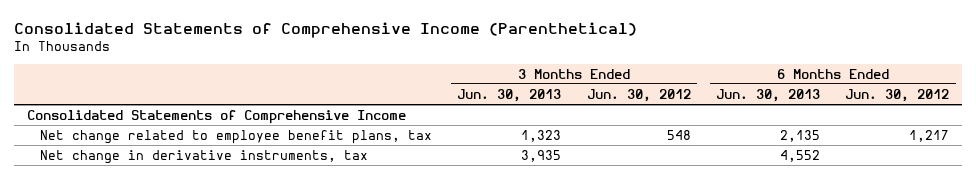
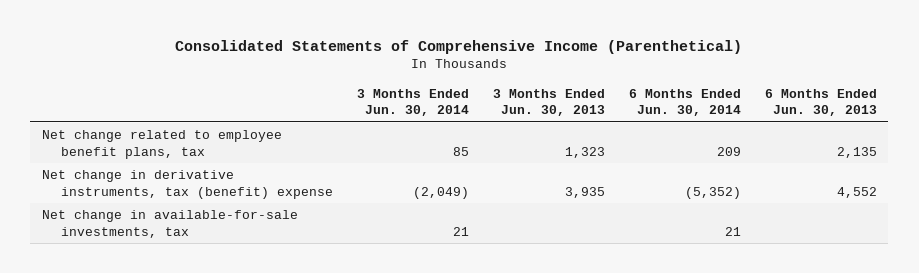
[586,88,691,102] Jun. 30, 2012 -> none
[845,88,950,102] Jun. 30, 2012 -> none
none -> [356,88,469,117] 3 Months Ended Jun. 30, 2014
none -> [628,88,741,117] 6 Months Ended Jun. 30, 2014
[27,109,407,124] Consolidated Statements of Comprehensive Income -> none
[39,149,368,164] Net change in derivative instruments, tax -> [42,170,333,199] Net change in derivative instruments, tax (benefit) expense
none -> [42,210,299,238] Net change in available-for-sale investments, tax

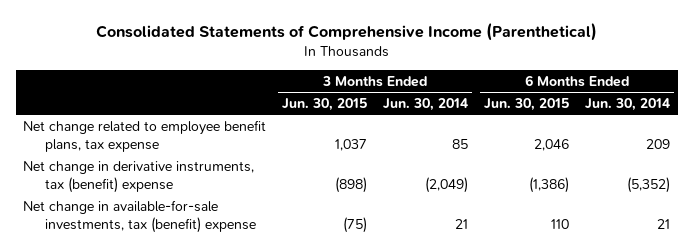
[492,88,605,117] 3 Months Ended Jun. 30, 2013 -> none
[764,88,877,117] 6 Months Ended Jun. 30, 2013 -> none
none -> [282,98,368,112] Jun. 30, 2015
none -> [483,98,569,112] Jun. 30, 2015
[42,130,283,159] Net change related to employee benefit plans, tax -> [23,119,267,152] Net change related to employee benefit plans, tax expense
[42,210,299,238] Net change in available-for-sale investments, tax -> [23,199,256,233] Net change in available-for-sale investments, tax (benefit) expense

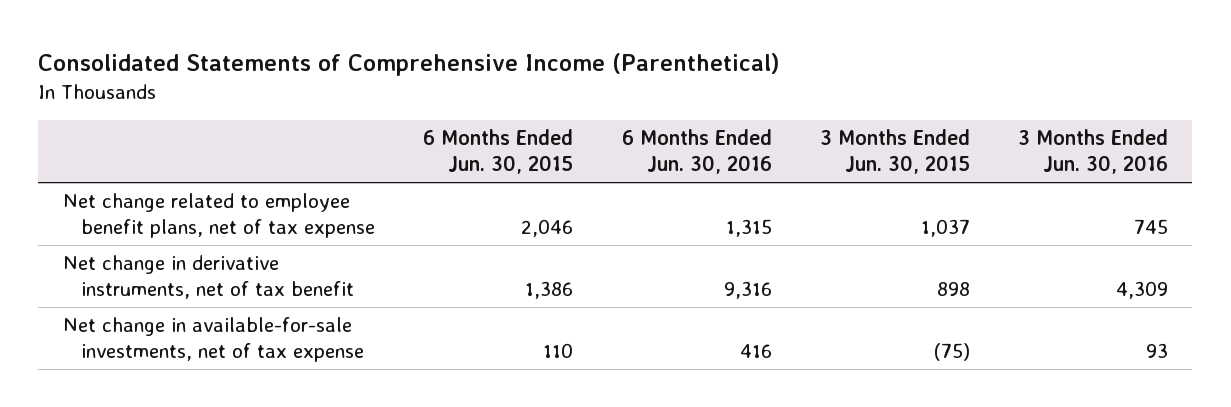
[383,98,469,112] Jun. 30, 2014 -> none
[584,98,670,112] Jun. 30, 2014 -> none
none -> [621,129,772,175] 6 Months Ended Jun. 30, 2016
none -> [1018,129,1169,175] 3 Months Ended Jun. 30, 2016
[23,119,267,152] Net change related to employee benefit plans, tax expense -> [62,193,376,239] Net change related to employee benefit plans, net of tax expense
[23,160,255,193] Net change in derivative instruments, tax (benefit) expense -> [62,255,355,300] Net change in derivative instruments, net of tax benefit
[335,176,368,193] (898) -> [936,282,970,297] 898
[528,176,569,193] (1,386) -> [525,281,574,300] 1,386
[23,199,256,233] Net change in available-for-sale investments, tax (benefit) expense -> [62,317,365,363] Net change in available-for-sale investments, net of tax expense

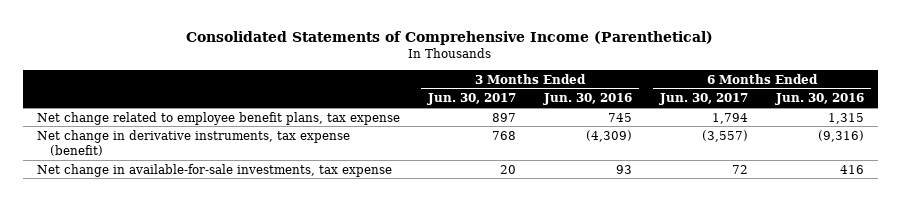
[423,129,574,175] 6 Months Ended Jun. 30, 2015 -> none
[819,129,970,175] 3 Months Ended Jun. 30, 2015 -> none
none -> [427,93,517,106] Jun. 30, 2017
none -> [658,93,748,106] Jun. 30, 2017
[62,193,376,239] Net change related to employee benefit plans, net of tax expense -> [37,111,401,125] Net change related to employee benefit plans, tax expense
[62,255,355,300] Net change in derivative instruments, net of tax benefit -> [37,129,351,156] Net change in derivative instruments, tax expense (benefit)
[723,281,772,300] 9,316 -> [817,129,864,142] (9,316)
[1116,281,1169,300] 4,309 -> [585,129,632,142] (4,309)
[62,317,365,363] Net change in available-for-sale investments, net of tax expense -> [37,163,393,177] Net change in available-for-sale investments, tax expense

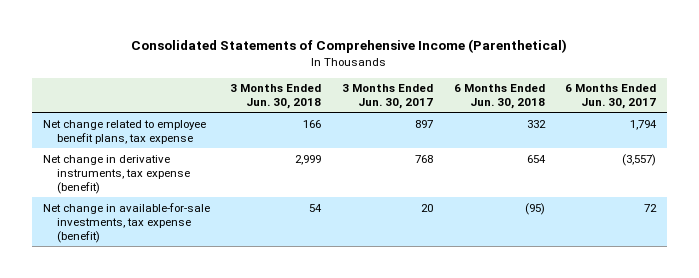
[542,93,632,106] Jun. 30, 2016 -> none
[774,93,864,106] Jun. 30, 2016 -> none
none -> [230,84,322,110] 3 Months Ended Jun. 30, 2018
none -> [453,84,545,110] 6 Months Ended Jun. 30, 2018
[37,163,393,177] Net change in available-for-sale investments, tax expense -> [42,202,210,243] Net change in available-for-sale investments, tax expense (benefit)

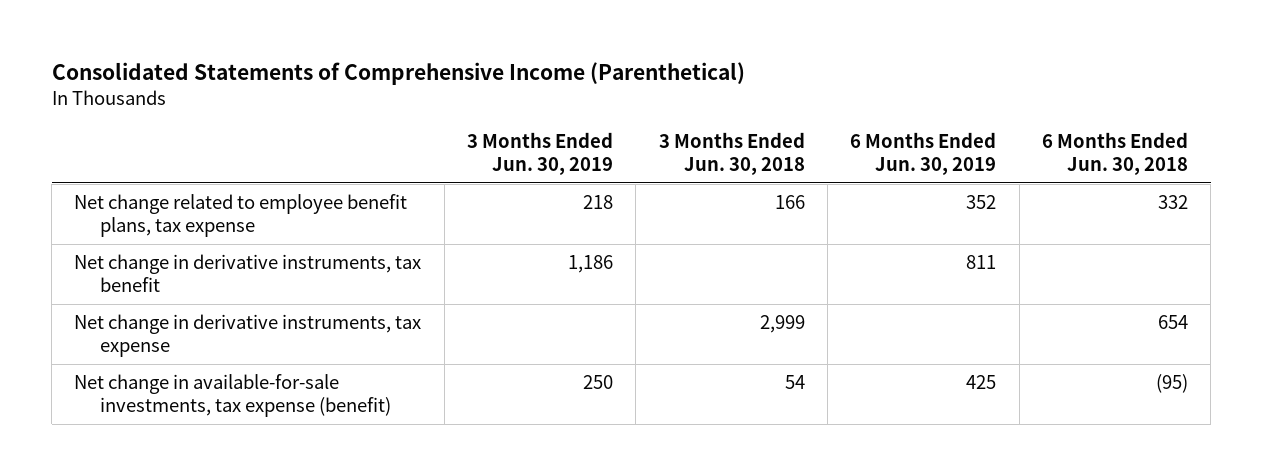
[341,84,433,110] 3 Months Ended Jun. 30, 2017 -> none
[565,84,657,110] 6 Months Ended Jun. 30, 2017 -> none
none -> [467,132,614,176] 3 Months Ended Jun. 30, 2019
none -> [850,132,997,176] 6 Months Ended Jun. 30, 2019
none -> [74,254,422,293] Net change in derivative instruments, tax benefit
[42,154,191,194] Net change in derivative instruments, tax expense (benefit) -> [74,314,422,358] Net change in derivative instruments, tax expense

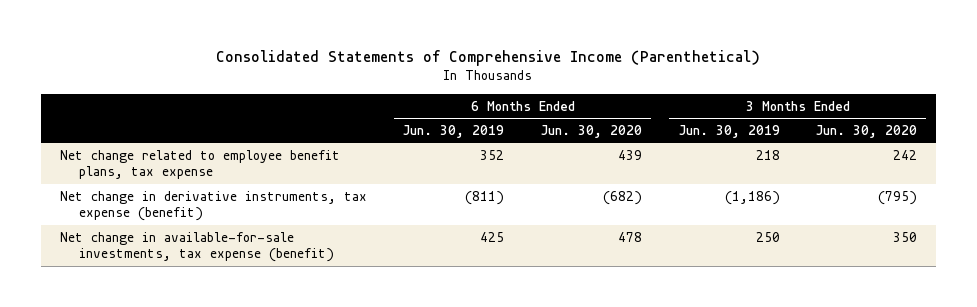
[658,132,805,176] 3 Months Ended Jun. 30, 2018 -> none
[1041,132,1188,176] 6 Months Ended Jun. 30, 2018 -> none
none -> [540,124,642,138] Jun. 30, 2020
none -> [816,124,918,138] Jun. 30, 2020
[74,314,422,358] Net change in derivative instruments, tax expense -> none
[74,254,422,293] Net change in derivative instruments, tax benefit -> [59,190,367,222] Net change in derivative instruments, tax expense (benefit)
[568,255,614,274] 1,186 -> [724,190,780,205] (1,186)
[966,255,997,270] 811 -> [465,190,505,205] (811)

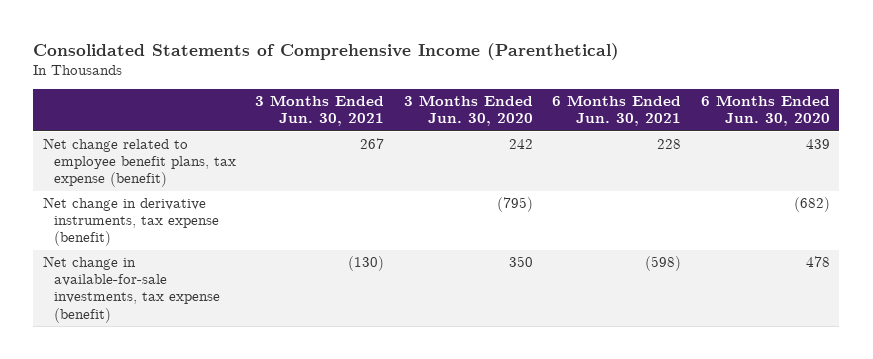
[403,124,505,138] Jun. 30, 2019 -> none
[678,124,780,138] Jun. 30, 2019 -> none
none -> [255,95,385,127] 3 Months Ended Jun. 30, 2021
none -> [552,95,682,127] 6 Months Ended Jun. 30, 2021
[59,149,340,180] Net change related to employee benefit plans, tax expense -> [42,138,237,188] Net change related to employee benefit plans, tax expense (benefit)

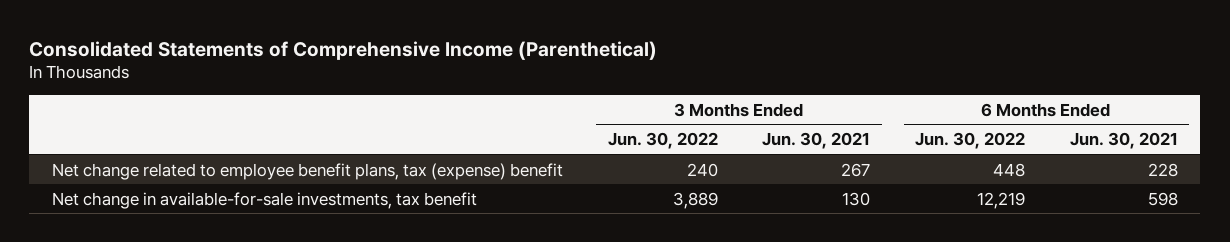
[403,95,533,127] 3 Months Ended Jun. 30, 2020 -> none
[700,95,830,127] 6 Months Ended Jun. 30, 2020 -> none
none -> [607,132,718,150] Jun. 30, 2022
none -> [915,132,1026,150] Jun. 30, 2022
[42,197,220,247] Net change in derivative instruments, tax expense (benefit) -> none
[42,138,237,188] Net change related to employee benefit plans, tax expense (benefit) -> [51,162,563,180] Net change related to employee benefit plans, tax (expense) benefit
[42,256,221,323] Net change in available-for-sale investments, tax expense (benefit) -> [51,191,477,209] Net change in available-for-sale investments, tax benefit
[348,256,385,272] (130) -> [842,191,871,206] 130
[645,256,682,272] (598) -> [1147,191,1178,206] 598

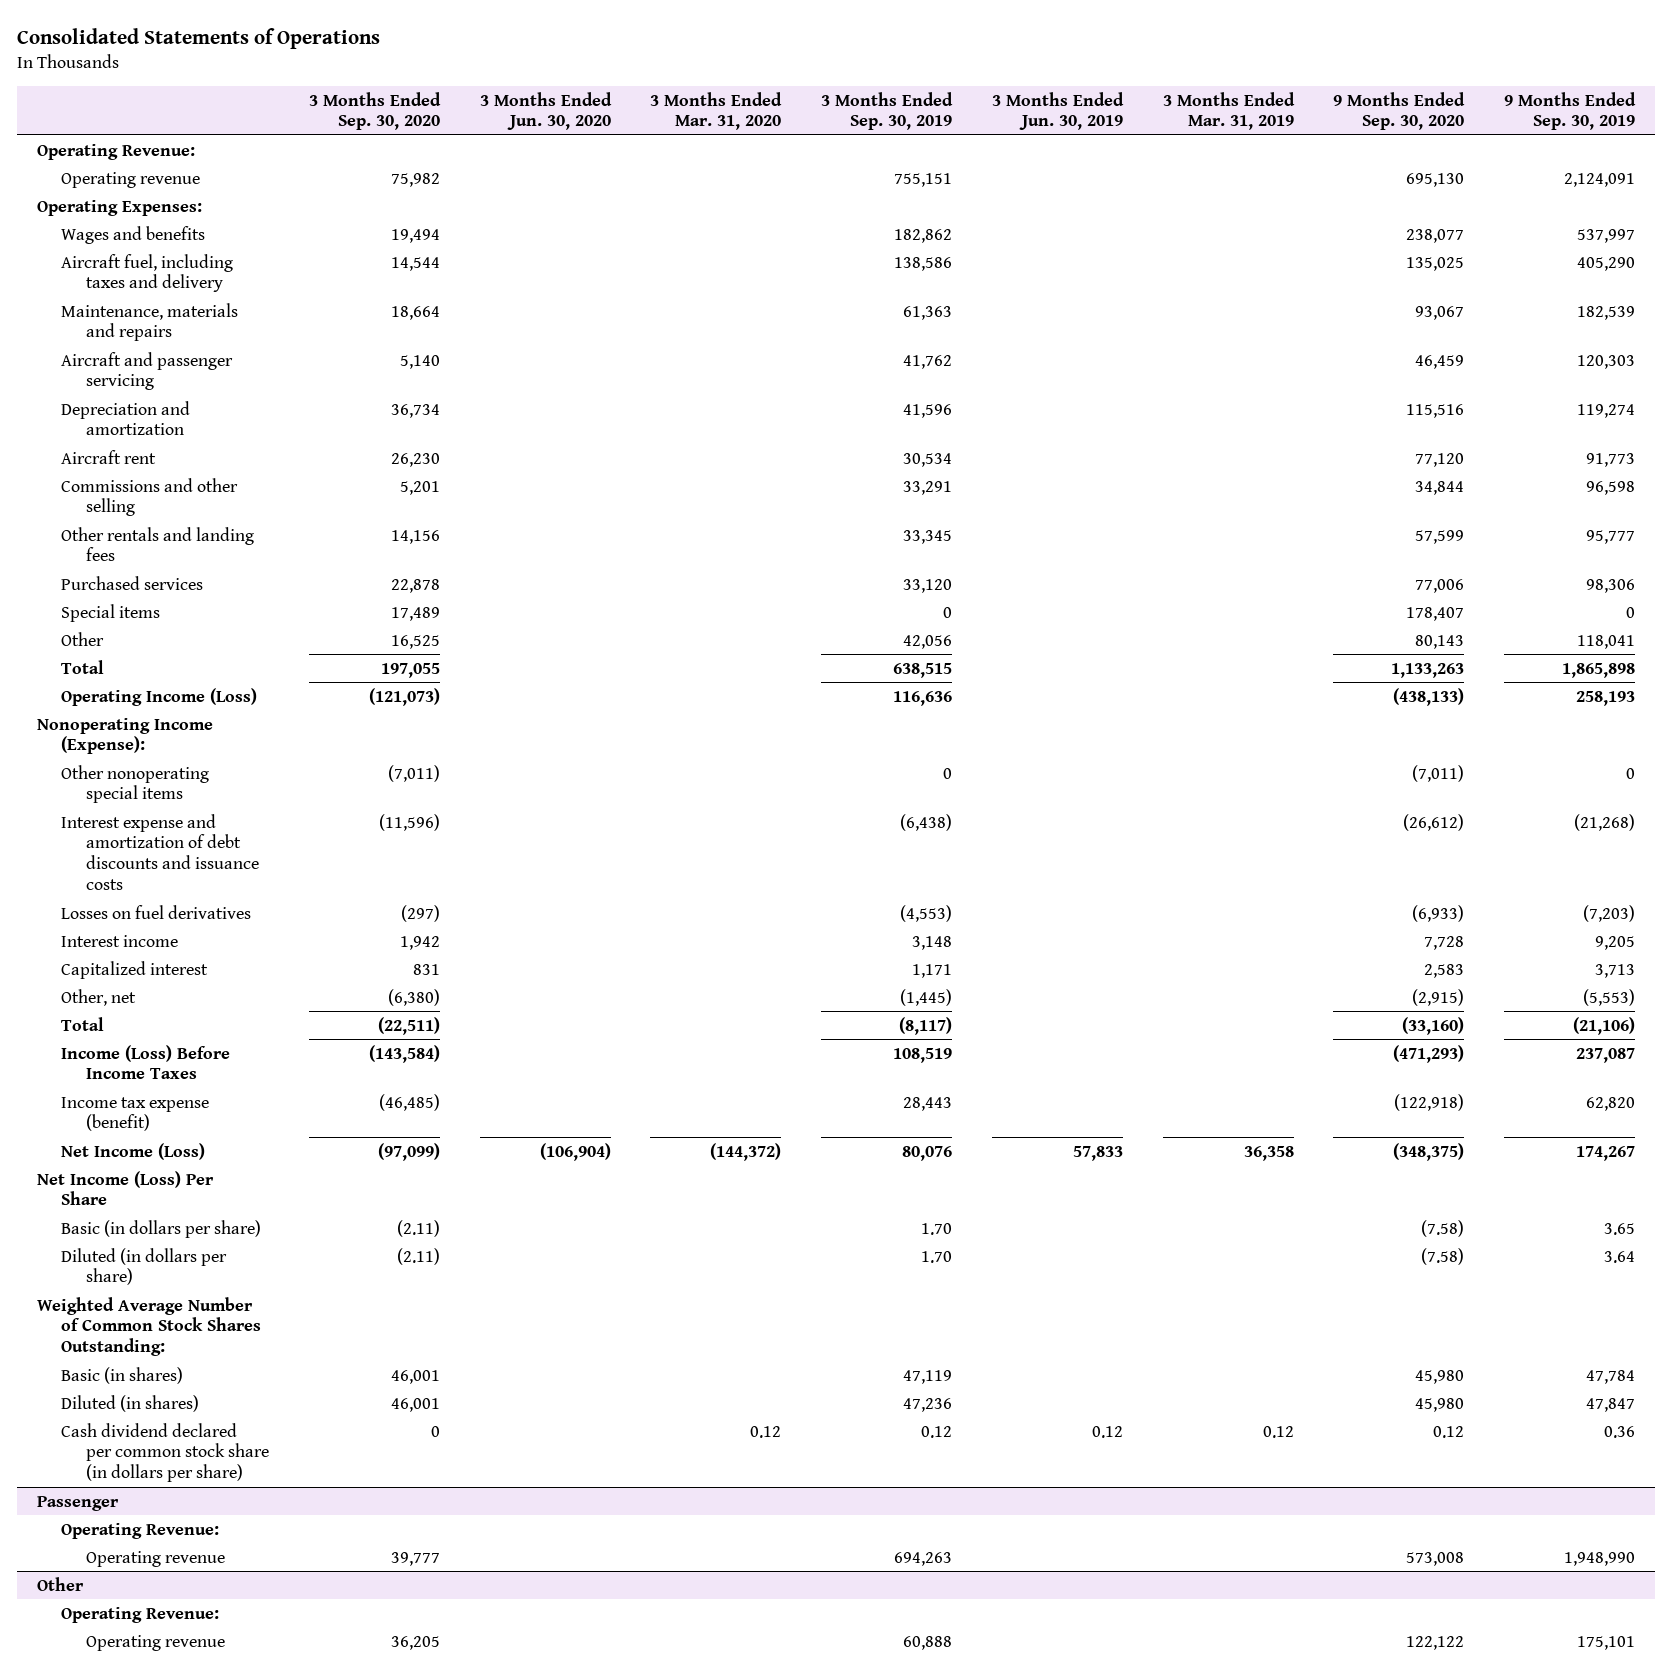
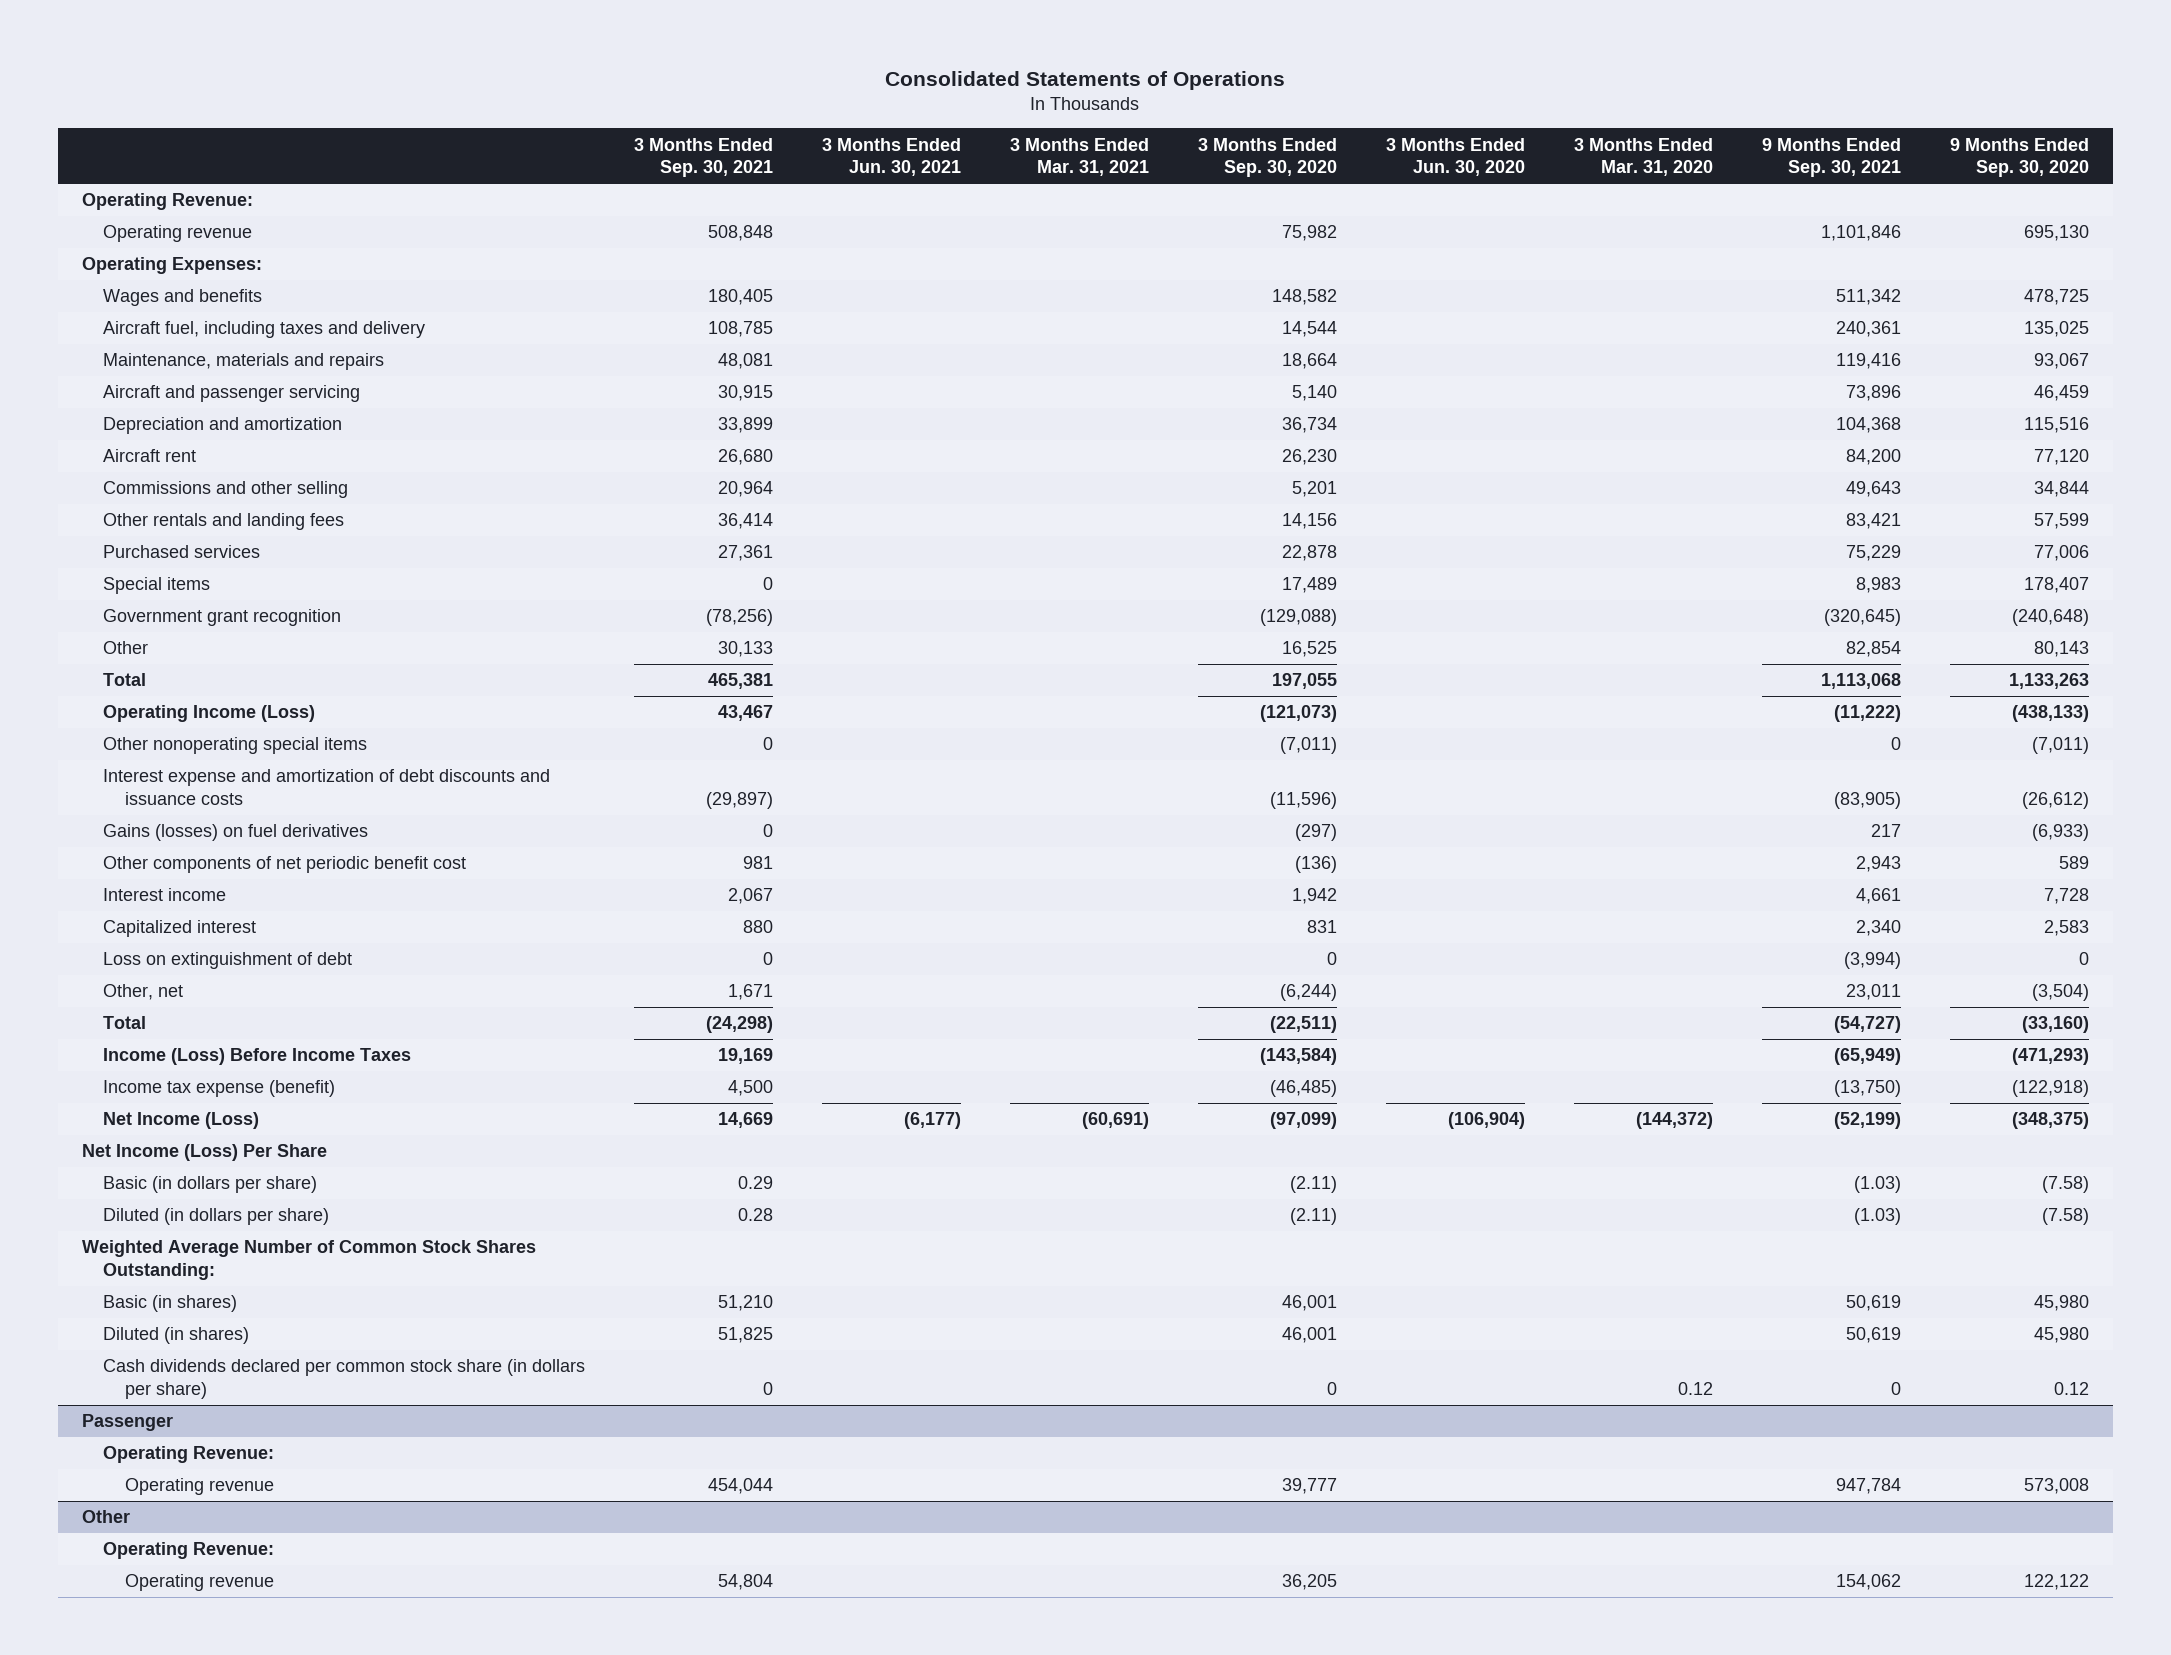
[821,91,954,131] 3 Months Ended Sep. 30, 2019 -> none
[991,91,1124,131] 3 Months Ended Jun. 30, 2019 -> none
[1162,91,1295,131] 3 Months Ended Mar. 31, 2019 -> none
[1503,91,1636,131] 9 Months Ended Sep. 30, 2019 -> none
none -> [634,137,774,178] 3 Months Ended Sep. 30, 2021
none -> [822,137,962,177] 3 Months Ended Jun. 30, 2021
none -> [1010,137,1150,177] 3 Months Ended Mar. 31, 2021
none -> [1761,137,1901,178] 9 Months Ended Sep. 30, 2021
[390,228,440,243] 19,494 -> [1272,289,1338,306] 148,582
[1406,228,1465,243] 238,077 -> [2023,289,2089,306] 478,725
none -> [103,609,342,627] Government grant recognition
[36,717,213,755] Nonoperating Income (Expense): -> none
[61,904,252,919] Losses on fuel derivatives -> [103,824,369,842] Gains (losses) on fuel derivatives
none -> [103,856,467,874] Other components of net periodic benefit cost
none -> [103,952,353,970] Loss on extinguishment of debt
[387,988,440,1006] (6,380) -> [1280,984,1338,1002] (6,244)
[1412,988,1465,1006] (2,915) -> [2031,984,2089,1002] (3,504)
[61,1422,270,1483] Cash dividend declared per common stock share (in dollars per share) -> [103,1359,586,1399] Cash dividends declared per common stock share (in dollars per share)

